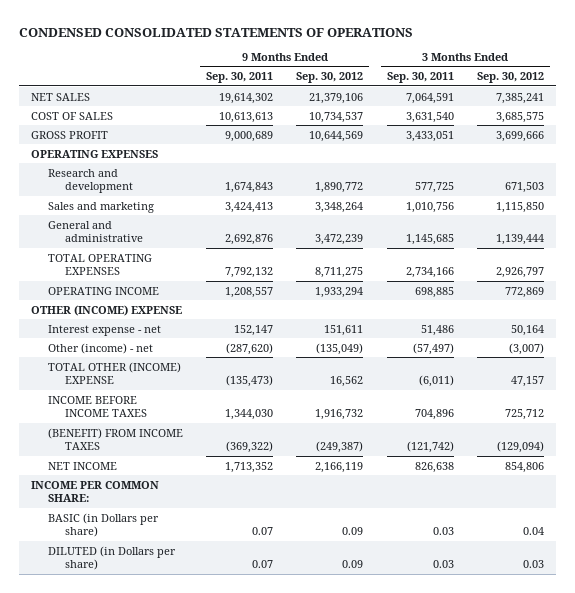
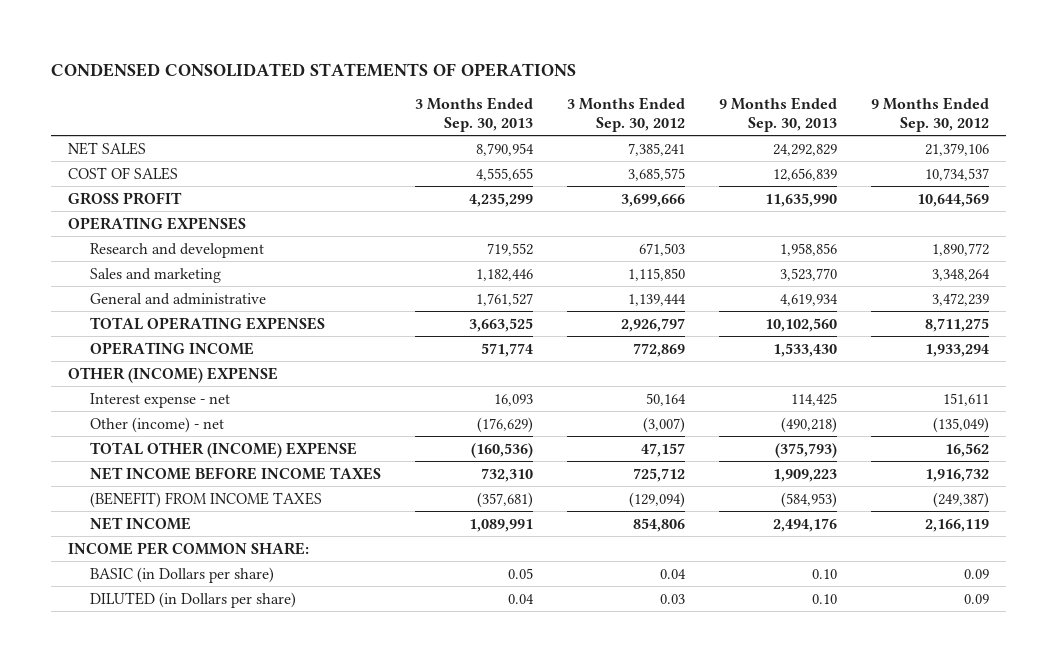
[206,72,274,84] Sep. 30, 2011 -> none
[386,72,454,84] Sep. 30, 2011 -> none
none -> [414,97,533,132] 3 Months Ended Sep. 30, 2013
none -> [718,97,837,132] 9 Months Ended Sep. 30, 2013
[47,395,147,418] INCOME BEFORE INCOME TAXES -> [89,466,381,480] NET INCOME BEFORE INCOME TAXES

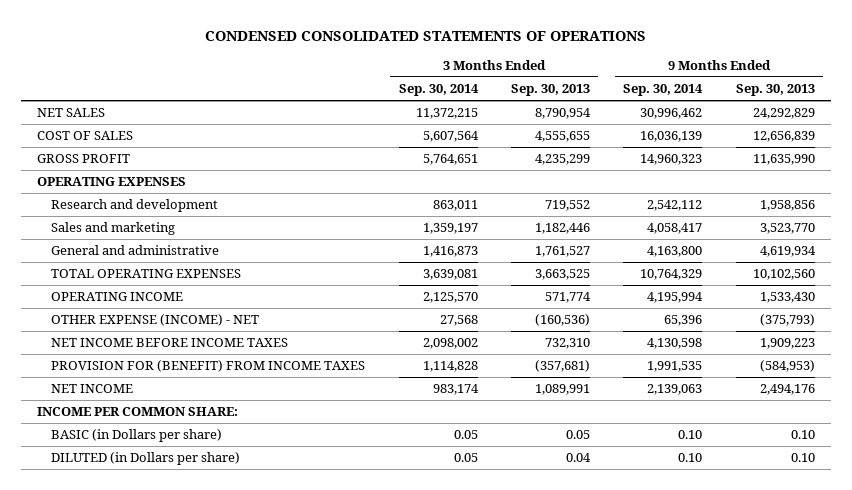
[566,97,685,132] 3 Months Ended Sep. 30, 2012 -> none
[870,97,989,132] 9 Months Ended Sep. 30, 2012 -> none
none -> [398,84,479,97] Sep. 30, 2014
none -> [623,84,704,97] Sep. 30, 2014
[68,366,279,383] OTHER (INCOME) EXPENSE -> none
[89,392,230,408] Interest expense - net -> none
[89,416,224,433] Other (income) - net -> none
[89,441,357,458] TOTAL OTHER (INCOME) EXPENSE -> [51,314,260,327] OTHER EXPENSE (INCOME) - NET
[89,491,322,508] (BENEFIT) FROM INCOME TAXES -> [51,360,366,373] PROVISION FOR (BENEFIT) FROM INCOME TAXES

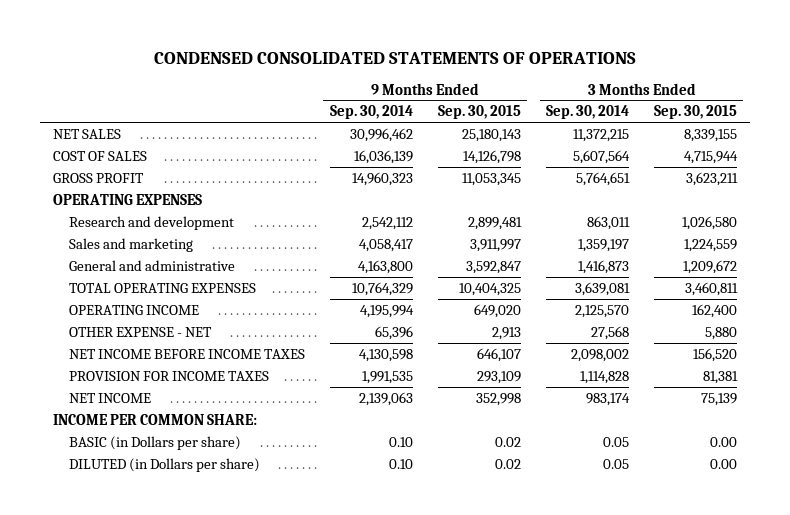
[511,84,591,97] Sep. 30, 2013 -> none
[735,84,815,97] Sep. 30, 2013 -> none
none -> [437,105,521,120] Sep. 30, 2015
none -> [654,105,738,120] Sep. 30, 2015
[51,314,260,327] OTHER EXPENSE (INCOME) - NET -> [68,326,212,337] OTHER EXPENSE - NET
[51,360,366,373] PROVISION FOR (BENEFIT) FROM INCOME TAXES -> [68,370,269,381] PROVISION FOR INCOME TAXES

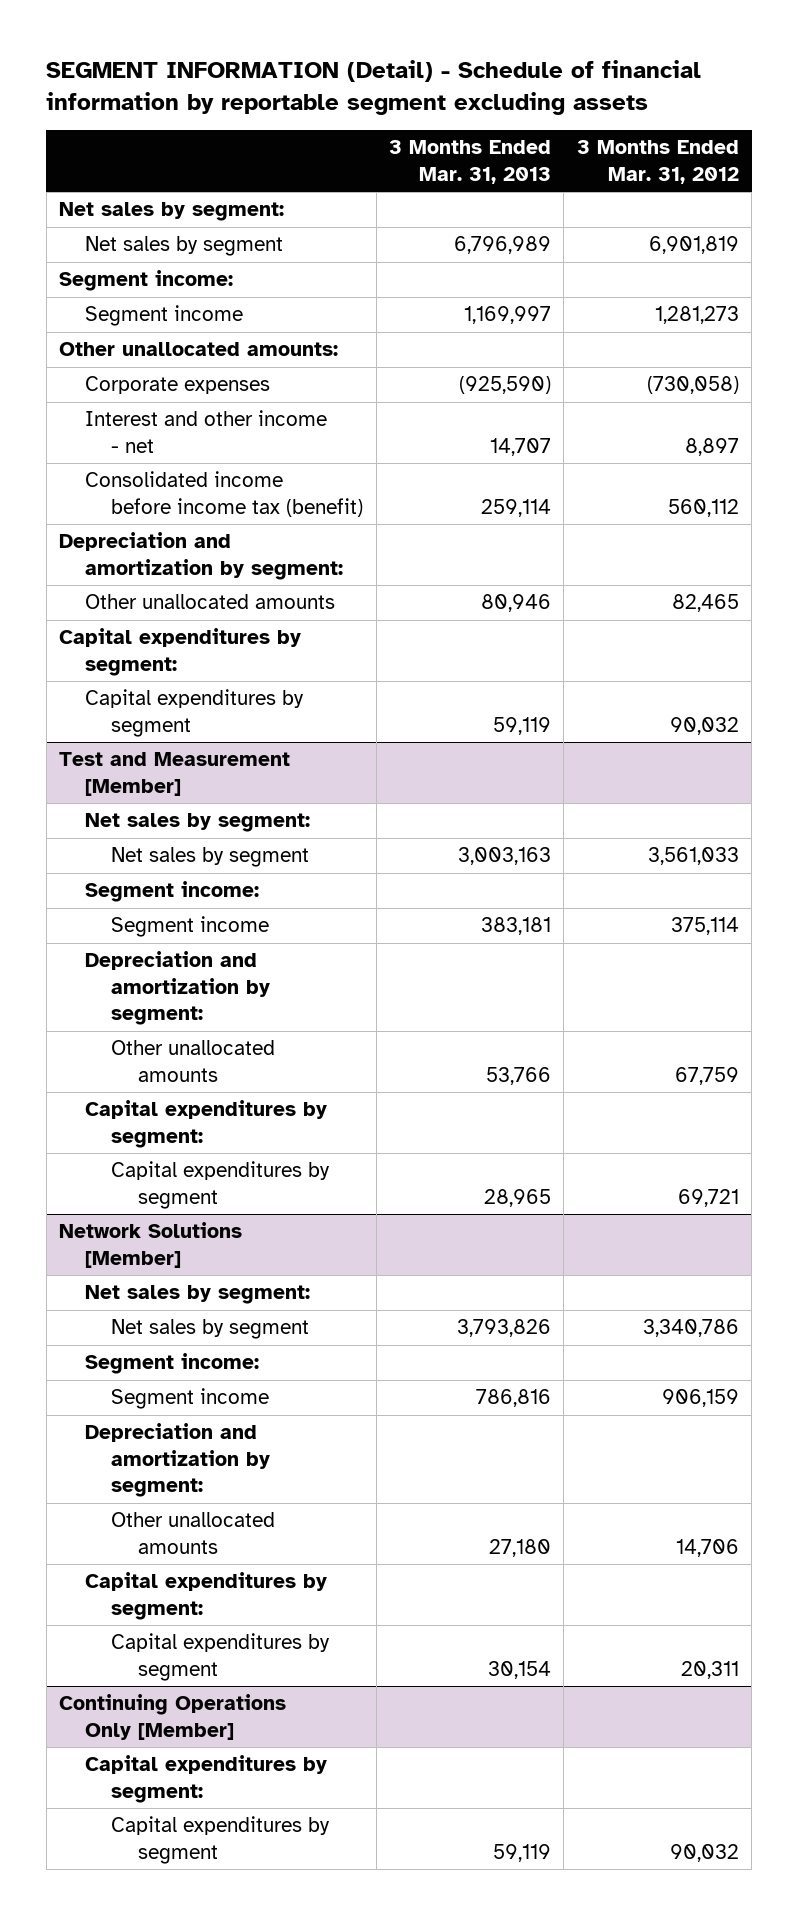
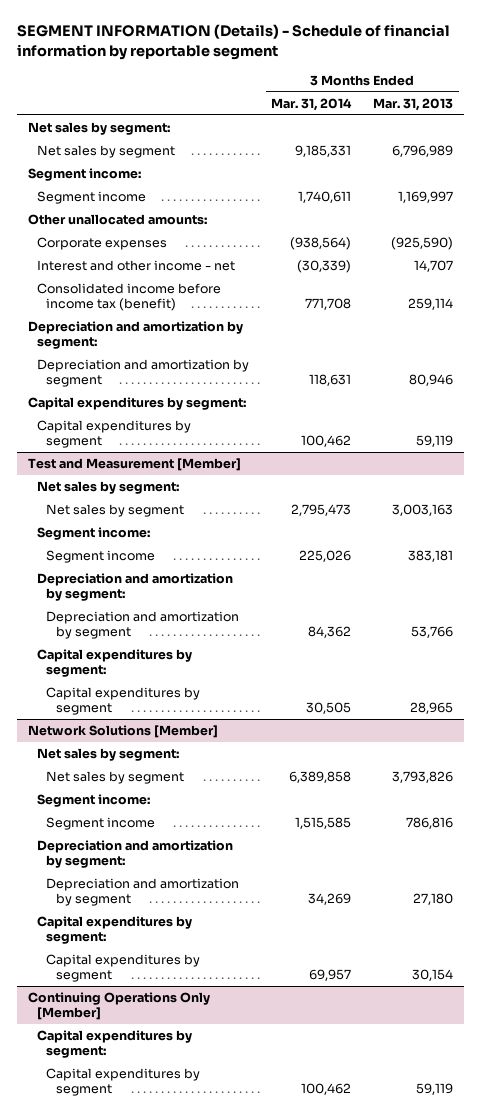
[46,59,702,115] SEGMENT INFORMATION (Detail) - Schedule of financial information by reportable segment excluding assets -> [16,24,450,61] SEGMENT INFORMATION (Details) - Schedule of financial information by reportable segment
[576,140,739,184] 3 Months Ended Mar. 31, 2012 -> none
none -> [271,97,353,111] Mar. 31, 2014
[85,594,336,610] Other unallocated amounts -> [37,359,250,387] Depreciation and amortization by segment
[111,1040,276,1082] Other unallocated amounts -> [46,611,240,639] Depreciation and amortization by segment
[111,1512,276,1554] Other unallocated amounts -> [46,878,240,906] Depreciation and amortization by segment

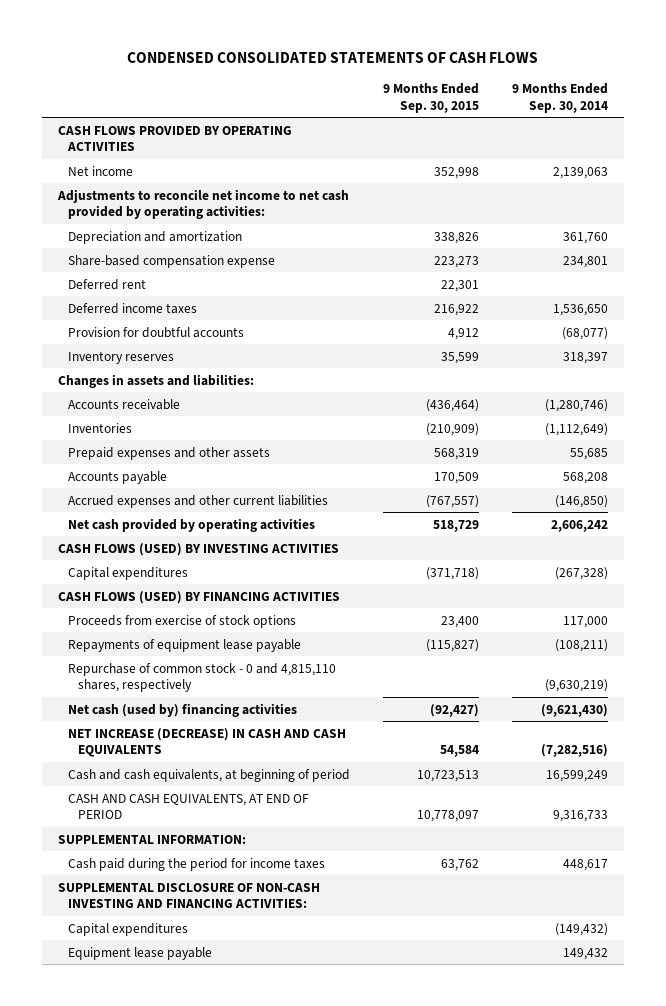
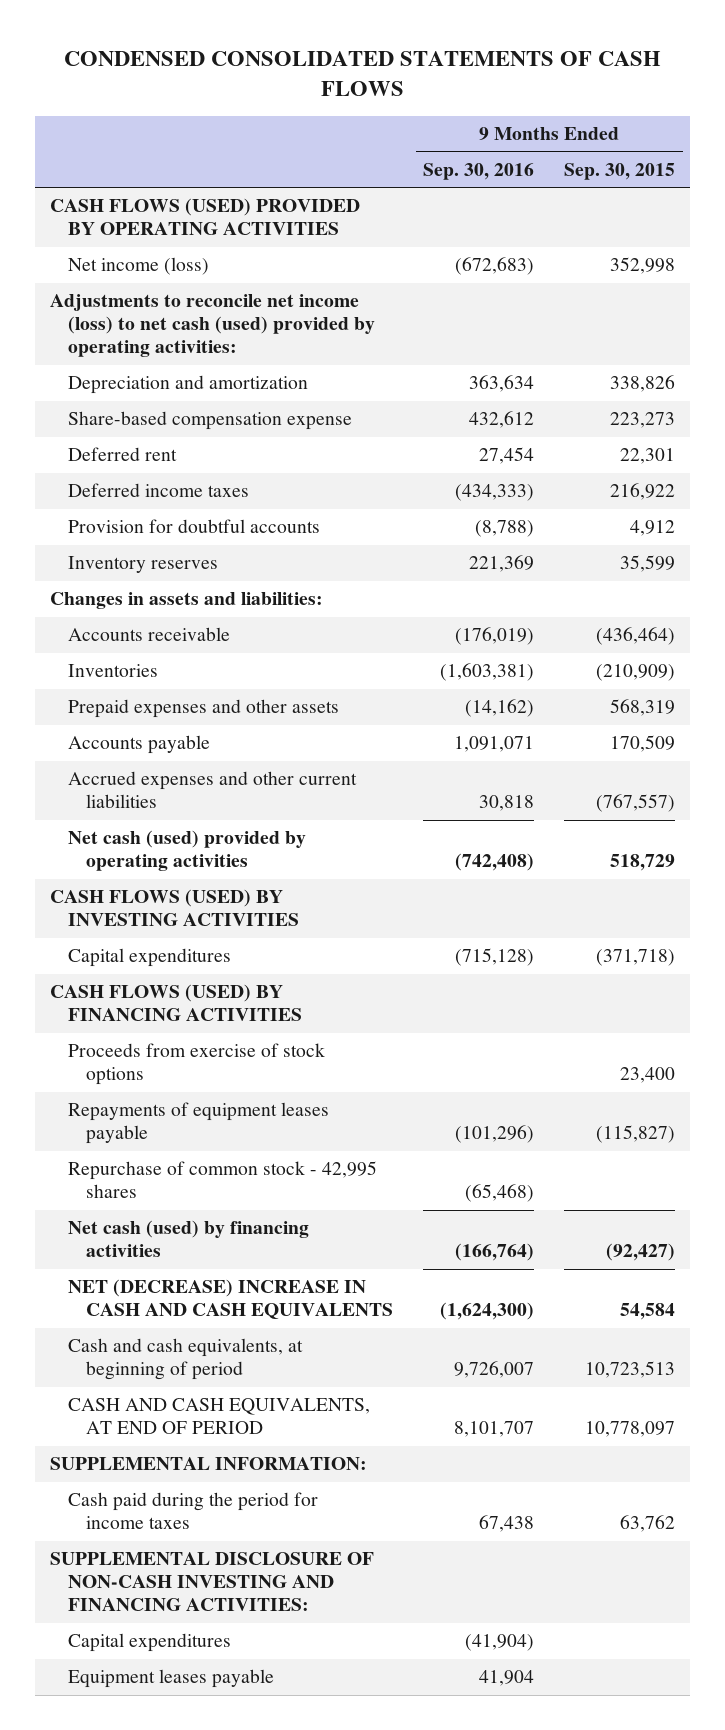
[511,82,608,113] 9 Months Ended Sep. 30, 2014 -> none
none -> [423,162,535,180] Sep. 30, 2016
[58,125,293,152] CASH FLOWS PROVIDED BY OPERATING ACTIVITIES -> [50,198,361,236] CASH FLOWS (USED) PROVIDED BY OPERATING ACTIVITIES
[68,165,134,176] Net income -> [68,257,210,276] Net income (loss)
[57,188,350,220] Adjustments to reconcile net income to net cash provided by operating activities: -> [50,294,376,358] Adjustments to reconcile net income (loss) to net cash (used) provided by operating activities:
[68,517,316,532] Net cash provided by operating activities -> [68,830,307,872] Net cash (used) provided by operating activities
[68,638,302,652] Repayments of equipment lease payable -> [68,1102,330,1145] Repayments of equipment leases payable
[68,662,337,693] Repurchase of common stock - 0 and 4,815,110 shares, respectively -> [68,1161,378,1199] Repurchase of common stock - 42,995 shares
[68,702,298,717] Net cash (used by) financing activities -> [68,1220,310,1258] Net cash (used) by financing activities
[68,727,347,758] NET INCREASE (DECREASE) IN CASH AND CASH EQUIVALENTS -> [68,1279,394,1320] NET (DECREASE) INCREASE IN CASH AND CASH EQUIVALENTS
[68,946,213,960] Equipment lease payable -> [68,1669,275,1689] Equipment leases payable

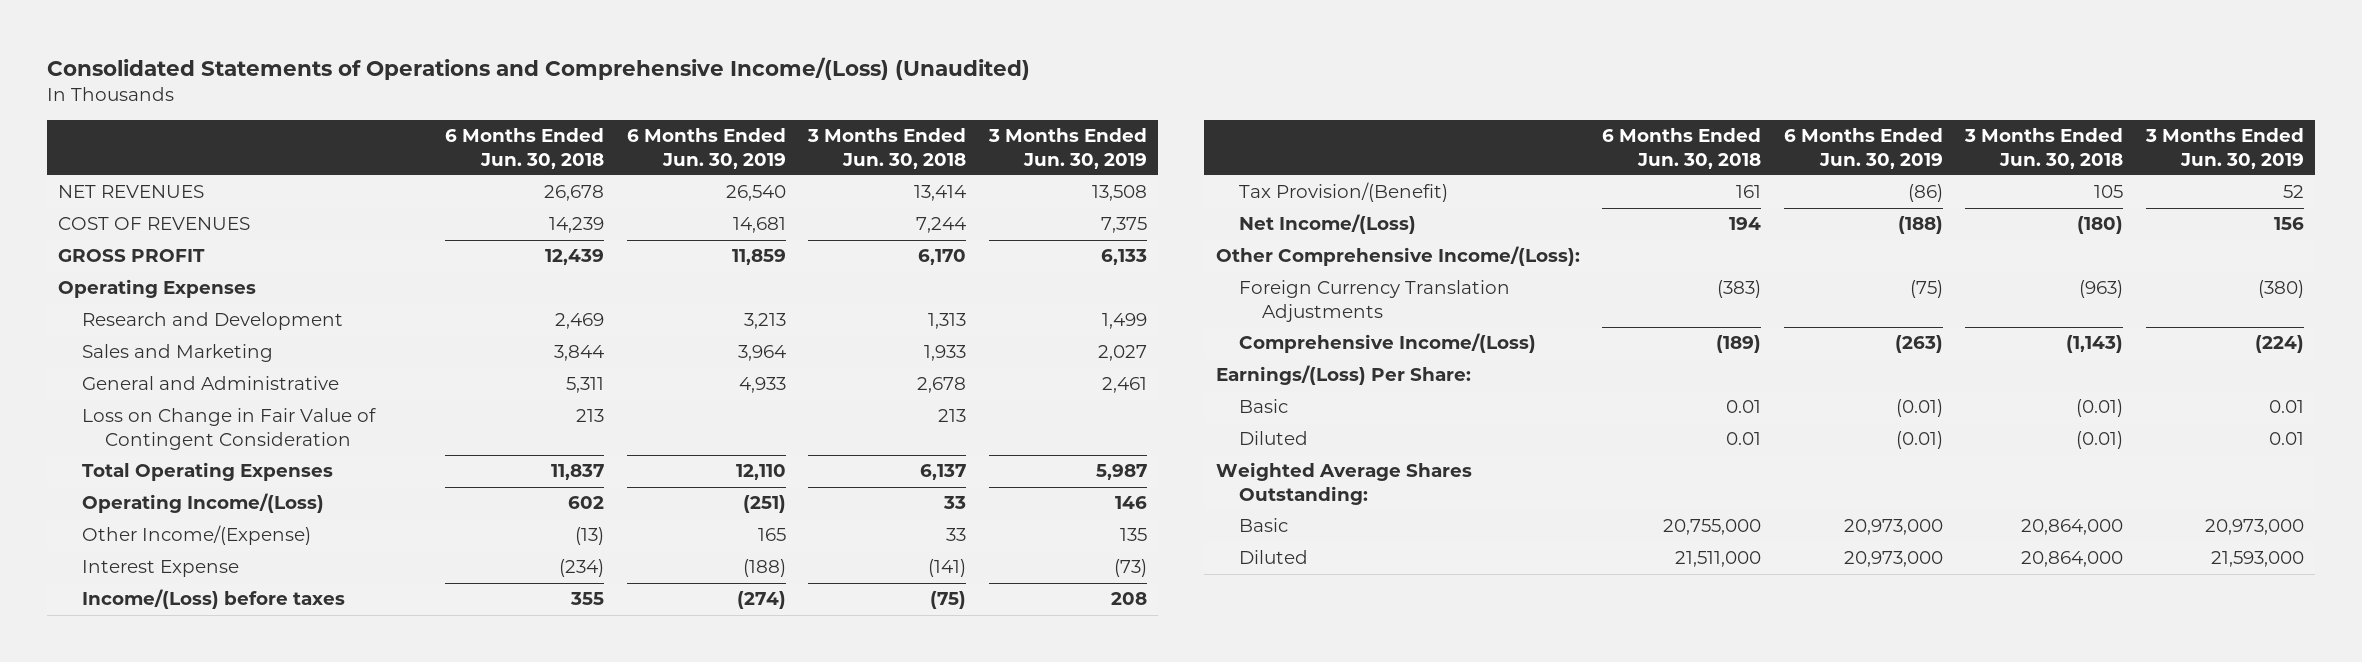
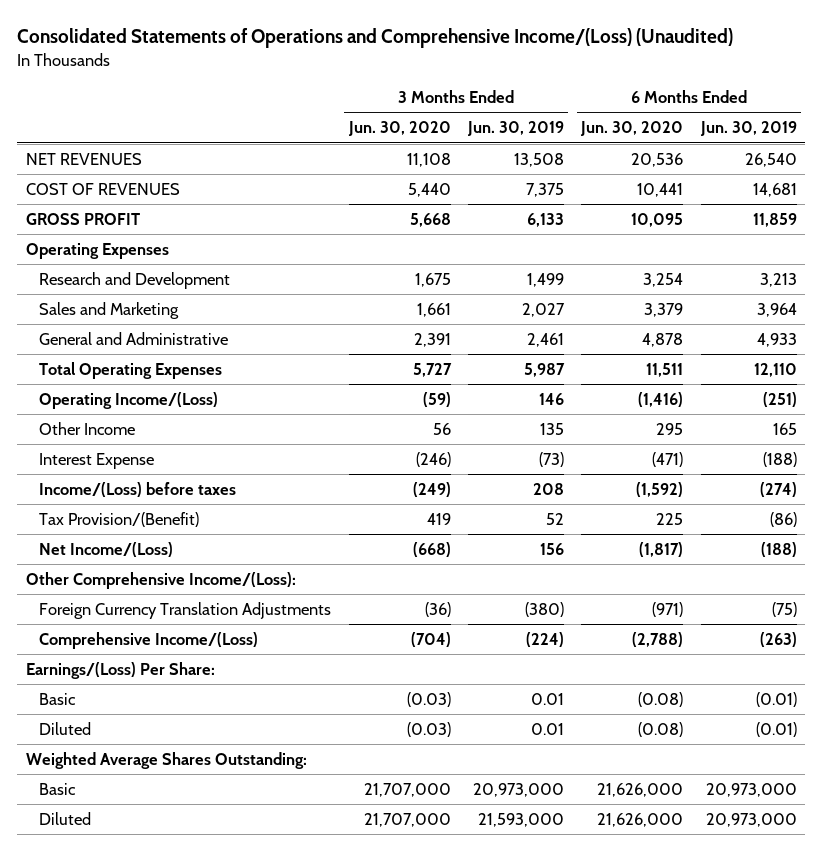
[445,128,605,169] 6 Months Ended Jun. 30, 2018 -> none
[807,128,967,169] 3 Months Ended Jun. 30, 2018 -> none
none -> [347,121,451,137] Jun. 30, 2020
none -> [580,121,684,137] Jun. 30, 2020
[81,408,376,450] Loss on Change in Fair Value of Contingent Consideration -> none
[81,525,311,546] Other Income/(Expense) -> [39,421,136,435] Other Income

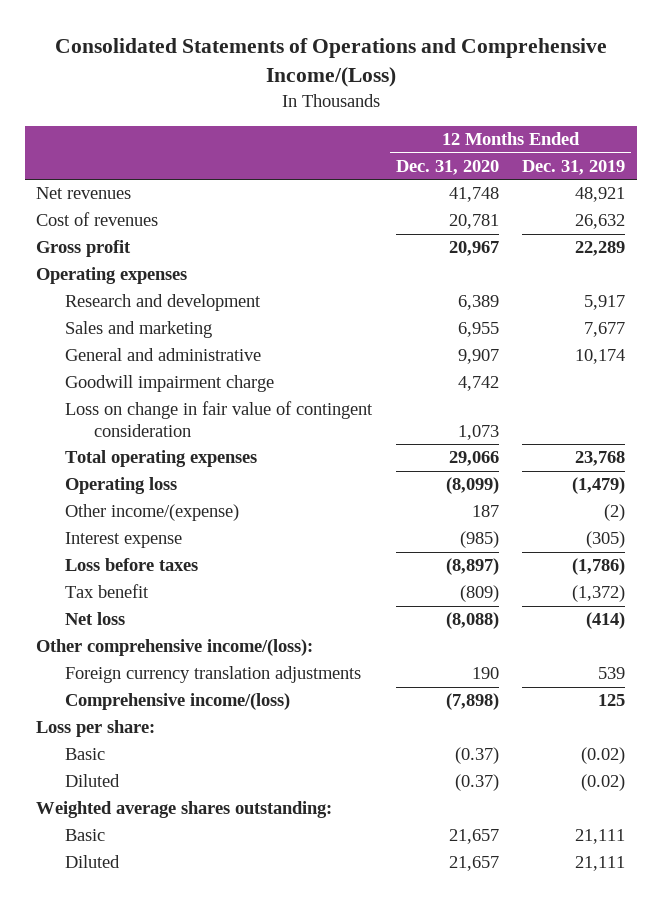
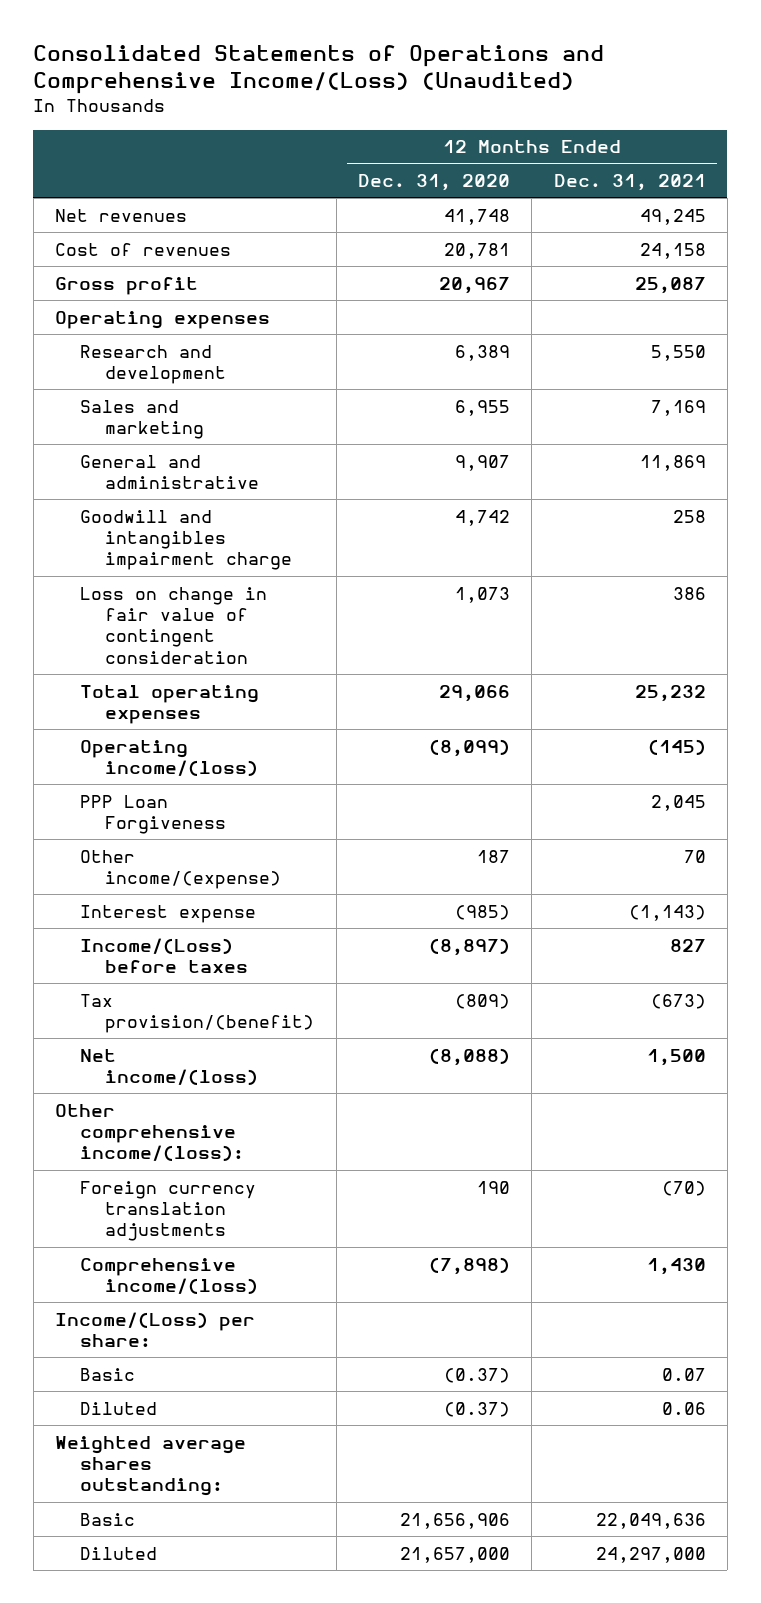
[54,38,607,88] Consolidated Statements of Operations and Comprehensive Income/(Loss) -> [33,44,605,95] Consolidated Statements of Operations and Comprehensive Income/(Loss) (Unaudited)
[522,160,626,176] Dec. 31, 2019 -> none
none -> [553,174,706,192] Dec. 31, 2021
[65,375,275,393] Goodwill impairment charge -> [80,509,293,571] Goodwill and intangibles impairment charge
[65,477,178,495] Operating loss -> [80,739,259,777] Operating income/(loss)
none -> [80,794,227,835] PPP Loan Forgiveness
[65,558,199,572] Loss before taxes -> [80,937,249,974] Income/(Loss) before taxes
[65,584,150,599] Tax benefit -> [80,993,315,1034] Tax provision/(benefit)
[65,612,126,626] Net loss -> [80,1048,259,1086] Net income/(loss)
[36,720,156,738] Loss per share: -> [55,1311,256,1348] Income/(Loss) per share:
[448,829,499,845] 21,657 -> [399,1512,510,1529] 21,656,906
[448,856,499,872] 21,657 -> [399,1546,510,1563] 21,657,000

